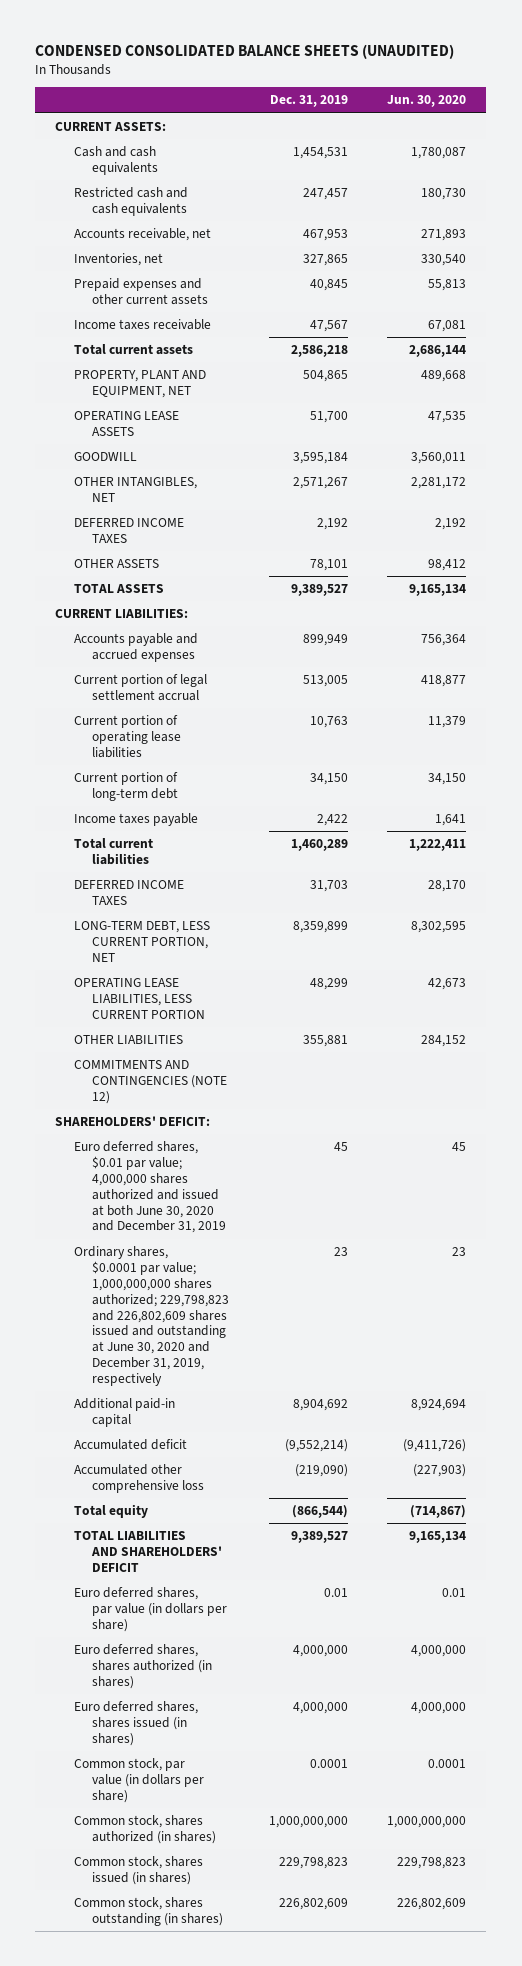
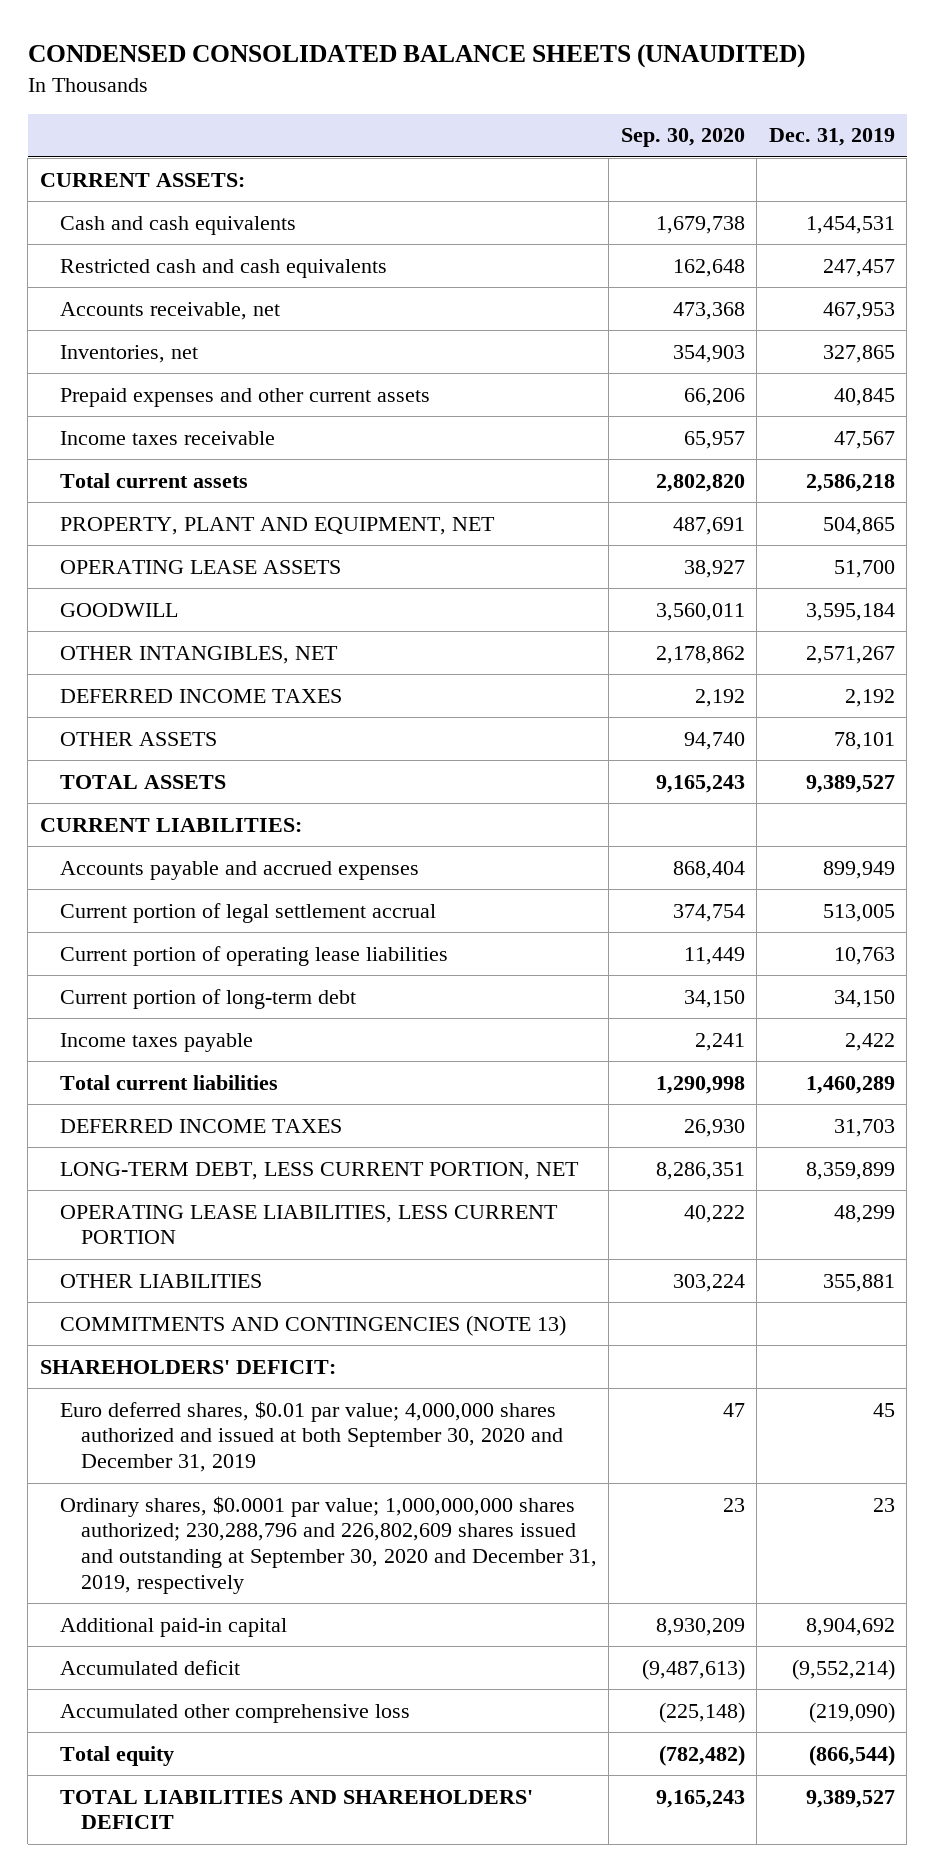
[387,95,467,108] Jun. 30, 2020 -> none
none -> [620,128,745,148] Sep. 30, 2020
[73,1060,228,1104] COMMITMENTS AND CONTINGENCIES (NOTE 12) -> [60,1314,567,1336] COMMITMENTS AND CONTINGENCIES (NOTE 13)
[73,1141,227,1234] Euro deferred shares, $0.01 par value; 4,000,000 shares authorized and issued at both June 30, 2020 and December 31, 2019 -> [60,1400,563,1473] Euro deferred shares, $0.01 par value; 4,000,000 shares authorized and issued at both September 30, 2020 and December 31, 2019
[73,1246,230,1386] Ordinary shares, $0.0001 par value; 1,000,000,000 shares authorized; 229,798,823 and 226,802,609 shares issued and outstanding at June 30, 2020 and December 31, 2019, respectively -> [60,1495,597,1595] Ordinary shares, $0.0001 par value; 1,000,000,000 shares authorized; 230,288,796 and 226,802,609 shares issued and outstanding at September 30, 2020 and December 31, 2019, respectively
[73,1587,228,1632] Euro deferred shares, par value (in dollars per share) -> none
[73,1644,213,1689] Euro deferred shares, shares authorized (in shares) -> none
[73,1701,198,1746] Euro deferred shares, shares issued (in shares) -> none
[73,1758,205,1803] Common stock, par value (in dollars per share) -> none
[73,1815,217,1844] Common stock, shares authorized (in shares) -> none
[73,1856,203,1885] Common stock, shares issued (in shares) -> none
[73,1897,224,1926] Common stock, shares outstanding (in shares) -> none

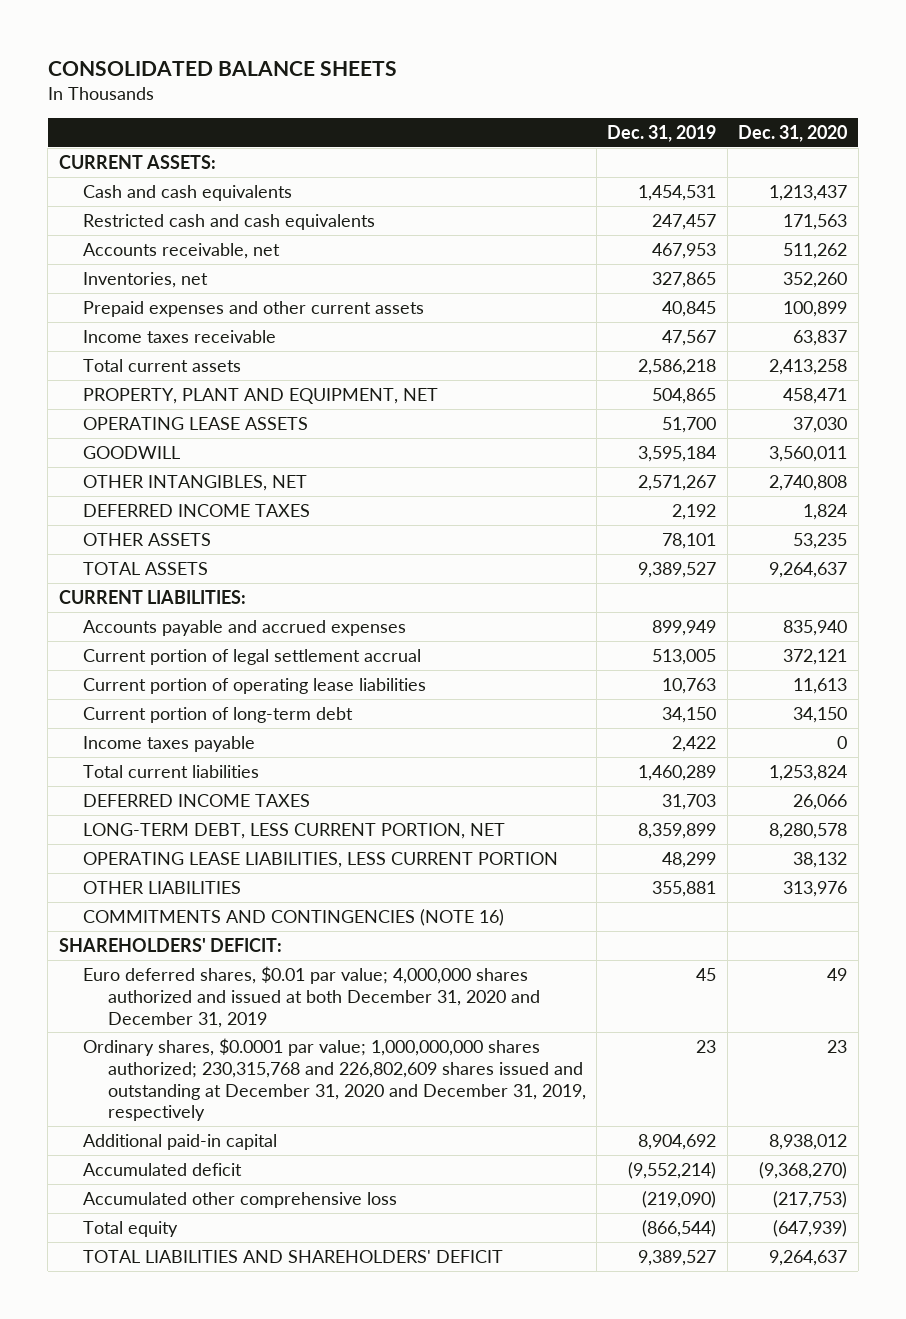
[27,43,805,68] CONDENSED CONSOLIDATED BALANCE SHEETS (UNAUDITED) -> [47,60,397,76] CONSOLIDATED BALANCE SHEETS
[620,128,745,148] Sep. 30, 2020 -> none
none -> [738,124,848,142] Dec. 31, 2020
[60,1314,567,1336] COMMITMENTS AND CONTINGENCIES (NOTE 13) -> [83,908,505,926] COMMITMENTS AND CONTINGENCIES (NOTE 16)
[60,1400,563,1473] Euro deferred shares, $0.01 par value; 4,000,000 shares authorized and issued at both September 30, 2020 and December 31, 2019 -> [83,965,540,1028] Euro deferred shares, $0.01 par value; 4,000,000 shares authorized and issued at both December 31, 2020 and December 31, 2019
[60,1495,597,1595] Ordinary shares, $0.0001 par value; 1,000,000,000 shares authorized; 230,288,796 and 226,802,609 shares issued and outstanding at September 30, 2020 and December 31, 2019, respectively -> [83,1037,586,1122] Ordinary shares, $0.0001 par value; 1,000,000,000 shares authorized; 230,315,768 and 226,802,609 shares issued and outstanding at December 31, 2020 and December 31, 2019, respectively

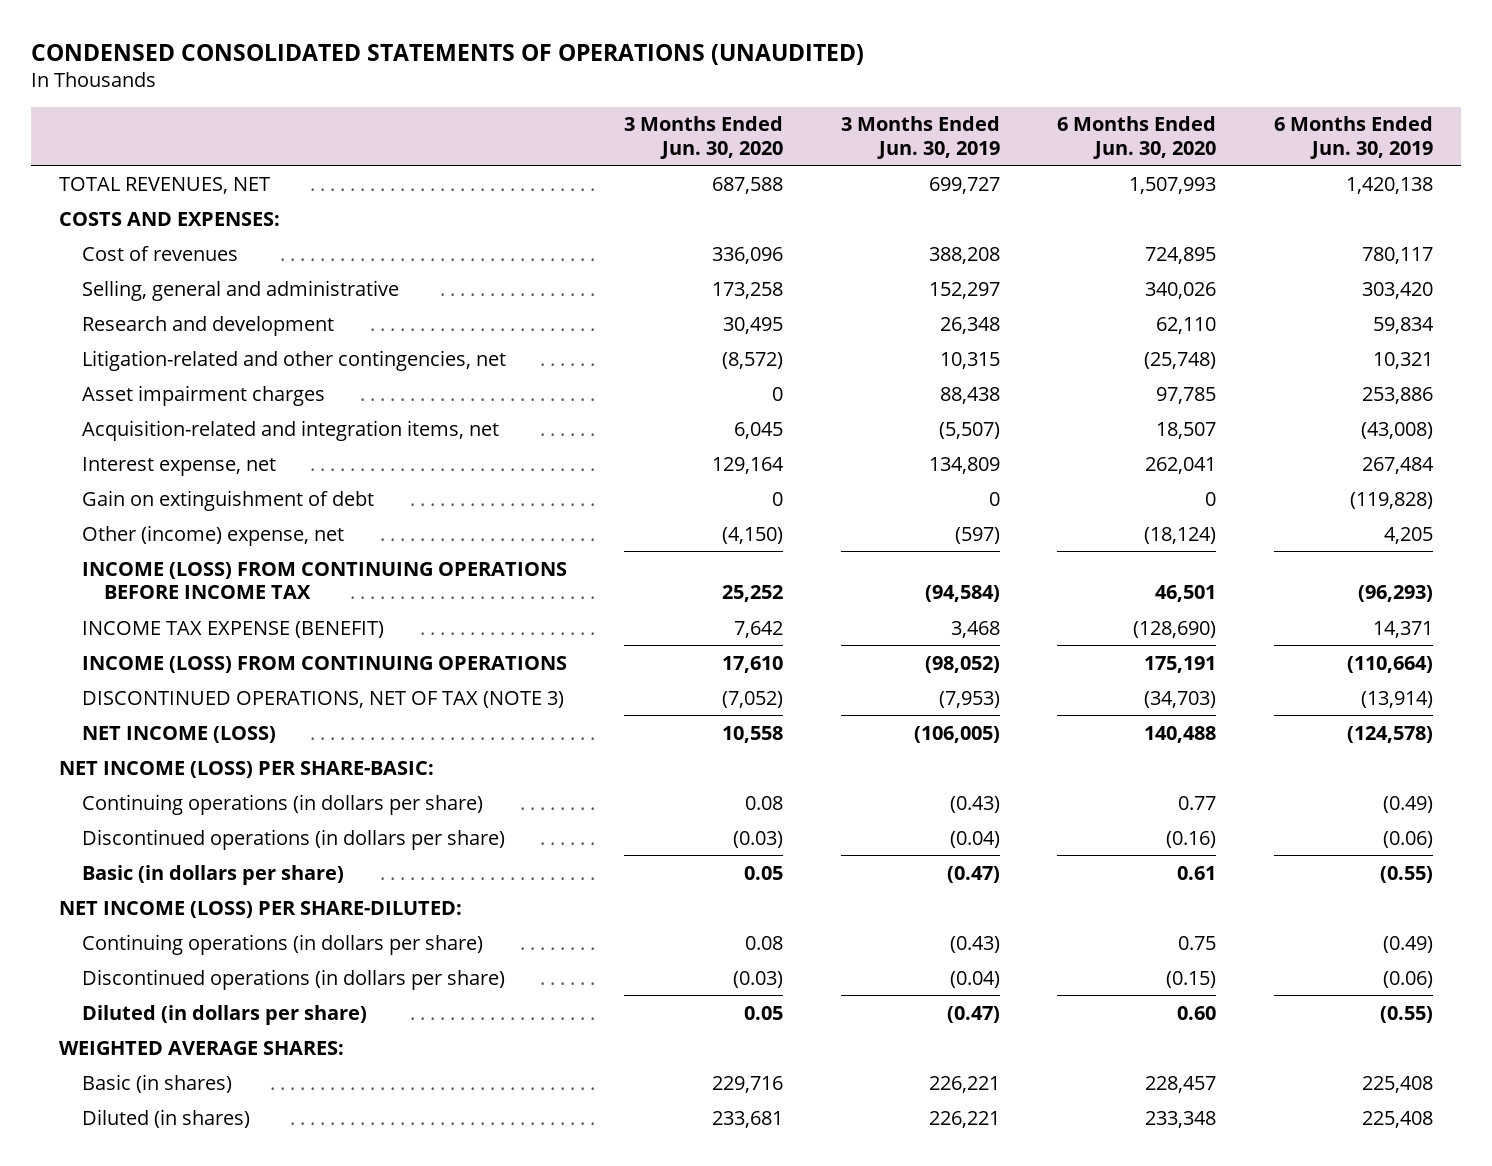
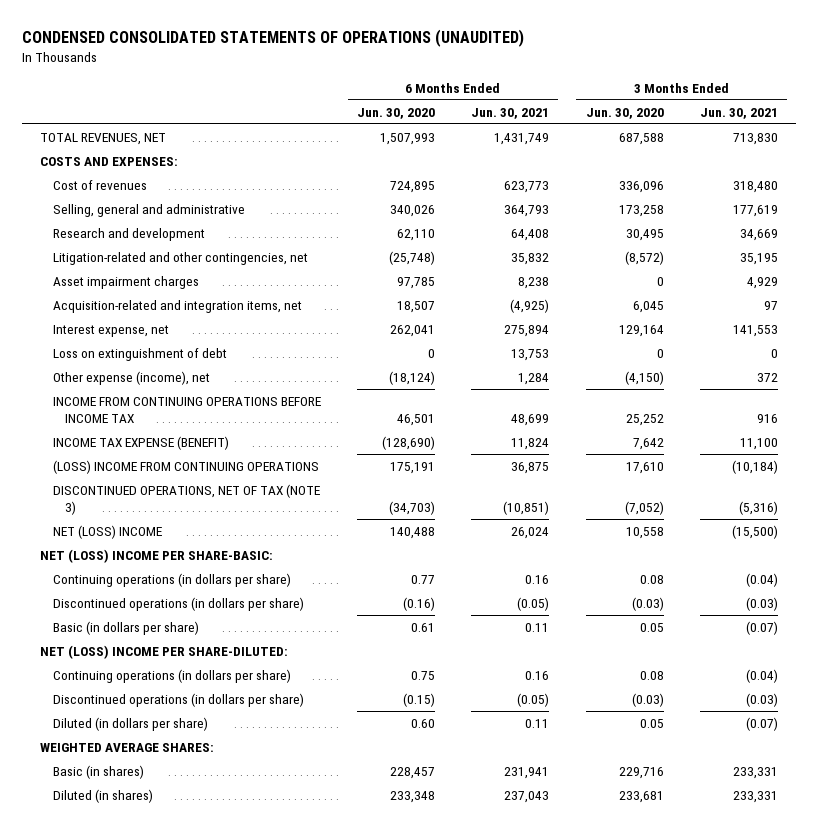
[840,116,1000,159] 3 Months Ended Jun. 30, 2019 -> none
[1273,116,1433,159] 6 Months Ended Jun. 30, 2019 -> none
none -> [471,107,550,119] Jun. 30, 2021
none -> [699,107,778,119] Jun. 30, 2021
[81,489,374,511] Gain on extinguishment of debt -> [52,347,227,361] Loss on extinguishment of debt
[81,524,344,546] Other (income) expense, net -> [52,370,210,385] Other expense (income), net
[81,561,567,599] INCOME (LOSS) FROM CONTINUING OPERATIONS BEFORE INCOME TAX -> [52,396,321,424] INCOME FROM CONTINUING OPERATIONS BEFORE INCOME TAX
[81,655,567,673] INCOME (LOSS) FROM CONTINUING OPERATIONS -> [52,459,319,474] (LOSS) INCOME FROM CONTINUING OPERATIONS
[81,725,276,743] NET INCOME (LOSS) -> [52,524,162,539] NET (LOSS) INCOME
[59,760,435,778] NET INCOME (LOSS) PER SHARE-BASIC: -> [40,548,274,563] NET (LOSS) INCOME PER SHARE-BASIC:
[59,900,463,918] NET INCOME (LOSS) PER SHARE-DILUTED: -> [40,644,289,659] NET (LOSS) INCOME PER SHARE-DILUTED:

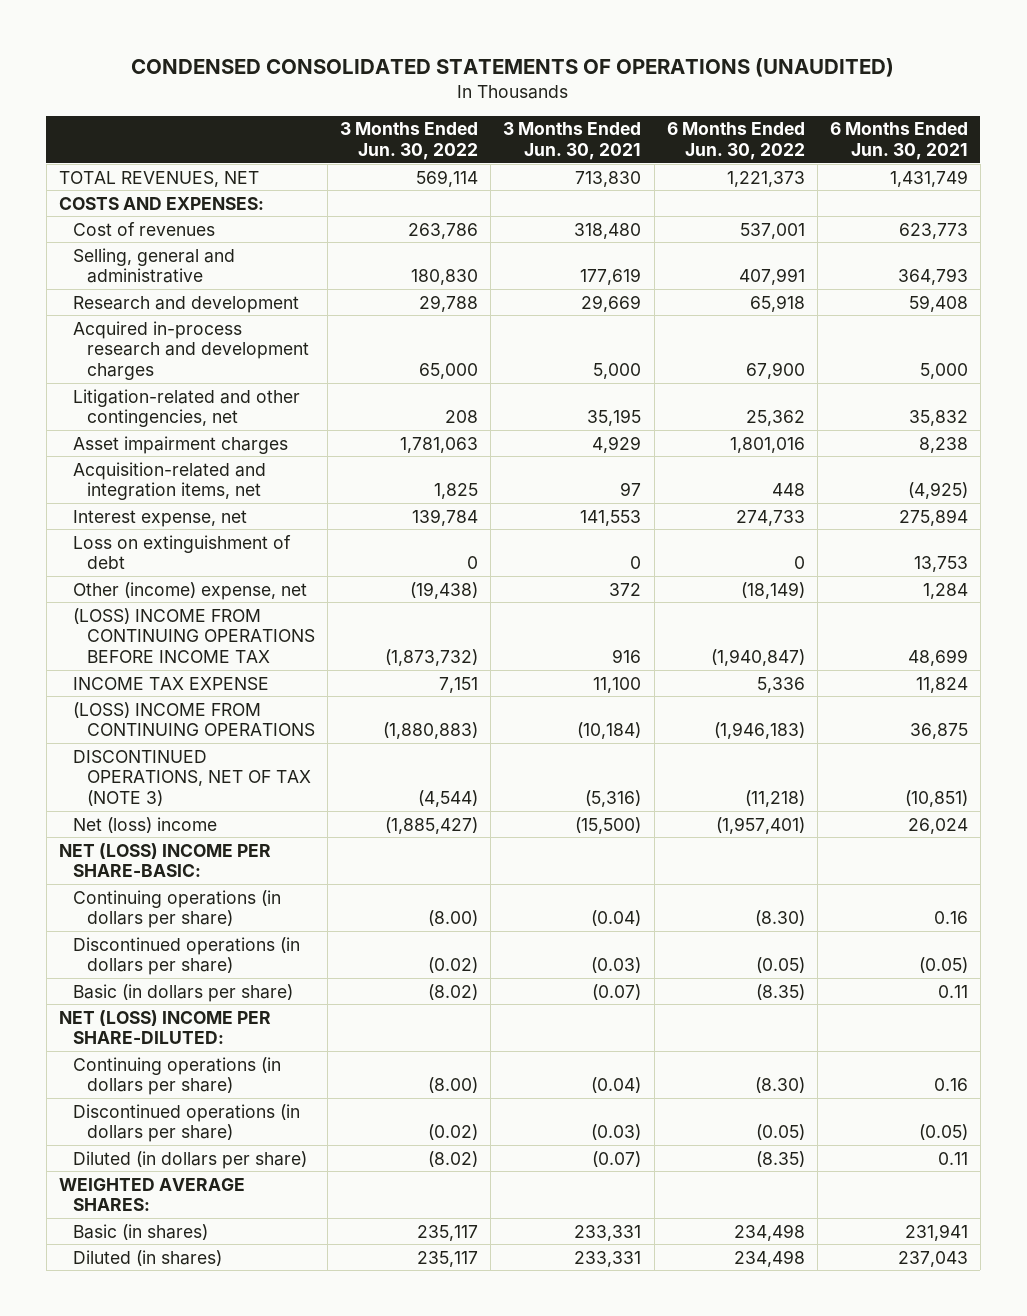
[356,107,435,119] Jun. 30, 2020 -> none
[585,107,664,119] Jun. 30, 2020 -> none
none -> [340,122,479,160] 3 Months Ended Jun. 30, 2022
none -> [666,122,805,160] 6 Months Ended Jun. 30, 2022
[511,228,550,241] 64,408 -> [908,294,968,312] 59,408
[739,228,778,241] 34,669 -> [581,294,642,312] 29,669
none -> [73,320,310,381] Acquired in-process research and development charges
[52,370,210,385] Other expense (income), net -> [73,581,308,600] Other (income) expense, net
[52,396,321,424] INCOME FROM CONTINUING OPERATIONS BEFORE INCOME TAX -> [73,607,316,664] (LOSS) INCOME FROM CONTINUING OPERATIONS BEFORE INCOME TAX
[52,435,229,450] INCOME TAX EXPENSE (BENEFIT) -> [73,676,270,690] INCOME TAX EXPENSE
[52,524,162,539] NET (LOSS) INCOME -> [73,816,218,833] Net (loss) income

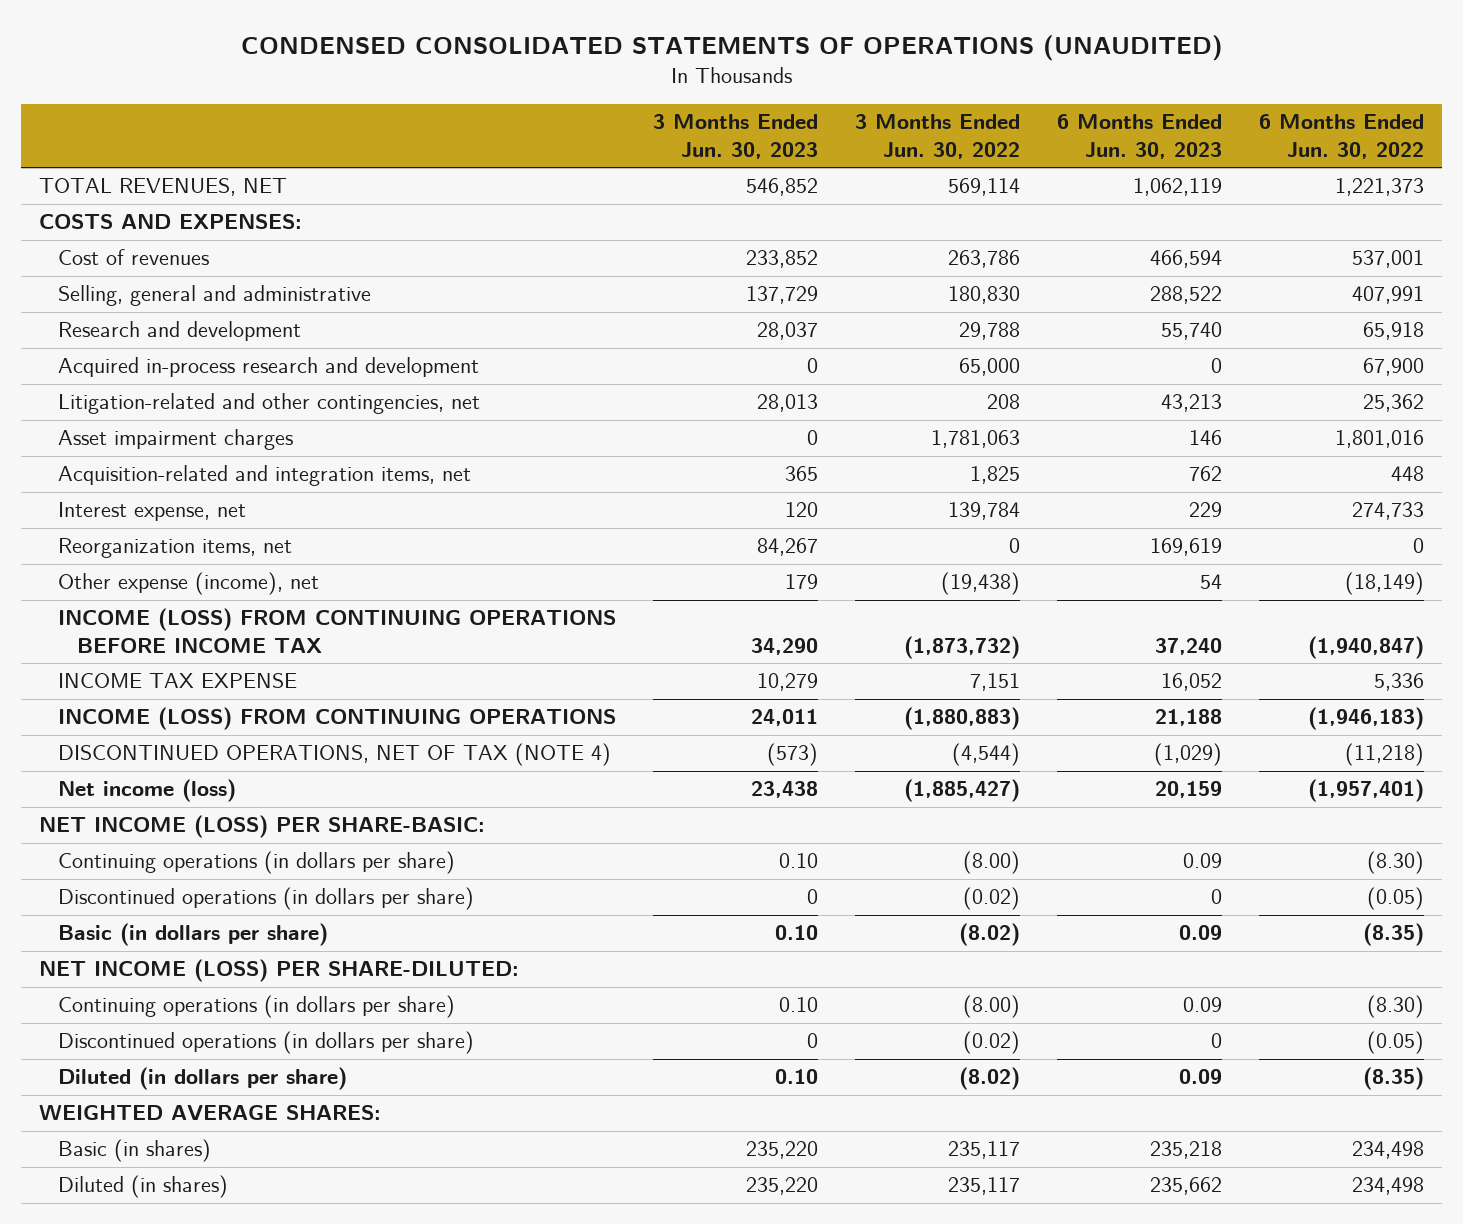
[503,122,642,160] 3 Months Ended Jun. 30, 2021 -> none
[829,122,968,160] 6 Months Ended Jun. 30, 2021 -> none
none -> [652,114,818,159] 3 Months Ended Jun. 30, 2023
none -> [1056,114,1222,159] 6 Months Ended Jun. 30, 2023
[73,320,310,381] Acquired in-process research and development charges -> [58,357,480,378] Acquired in-process research and development
[73,534,292,570] Loss on extinguishment of debt -> none
none -> [58,538,293,559] Reorganization items, net
[73,581,308,600] Other (income) expense, net -> [58,572,320,596] Other expense (income), net
[73,607,316,664] (LOSS) INCOME FROM CONTINUING OPERATIONS BEFORE INCOME TAX -> [58,608,617,653] INCOME (LOSS) FROM CONTINUING OPERATIONS BEFORE INCOME TAX
[73,701,316,737] (LOSS) INCOME FROM CONTINUING OPERATIONS -> [58,707,617,731] INCOME (LOSS) FROM CONTINUING OPERATIONS
[73,749,312,807] DISCONTINUED OPERATIONS, NET OF TAX (NOTE 3) -> [58,743,612,767] DISCONTINUED OPERATIONS, NET OF TAX (NOTE 4)
[73,816,218,833] Net (loss) income -> [58,779,237,803] Net income (loss)
[59,842,272,878] NET (LOSS) INCOME PER SHARE-BASIC: -> [39,815,486,839] NET INCOME (LOSS) PER SHARE-BASIC:
[59,1009,272,1045] NET (LOSS) INCOME PER SHARE-DILUTED: -> [39,959,520,983] NET INCOME (LOSS) PER SHARE-DILUTED:

